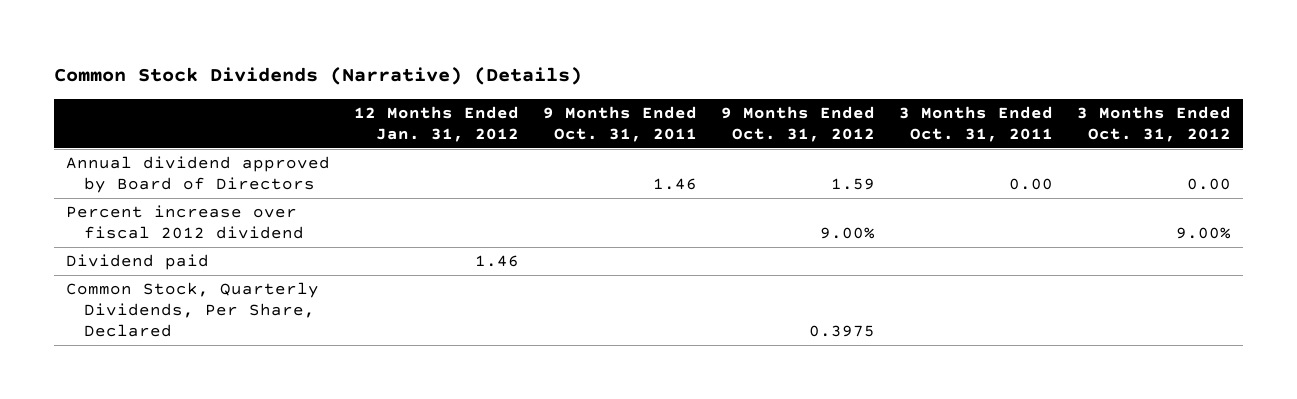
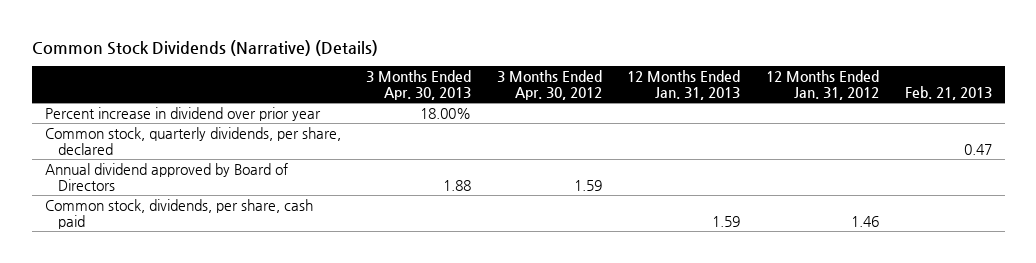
[542,105,697,142] 9 Months Ended Oct. 31, 2011 -> none
[720,105,875,142] 9 Months Ended Oct. 31, 2012 -> none
[898,105,1053,142] 3 Months Ended Oct. 31, 2011 -> none
[1076,105,1231,142] 3 Months Ended Oct. 31, 2012 -> none
none -> [366,69,472,100] 3 Months Ended Apr. 30, 2013
none -> [496,69,602,100] 3 Months Ended Apr. 30, 2012
none -> [627,69,741,100] 12 Months Ended Jan. 31, 2013
none -> [904,85,992,100] Feb. 21, 2013
none -> [44,106,321,121] Percent increase in dividend over prior year
none -> [44,126,341,155] Common stock, quarterly dividends, per share, declared
[65,205,305,240] Percent increase over fiscal 2012 dividend -> none
[65,282,319,338] Common Stock, Quarterly Dividends, Per Share, Declared -> none
[65,254,209,271] Dividend paid -> [44,198,313,229] Common stock, dividends, per share, cash paid

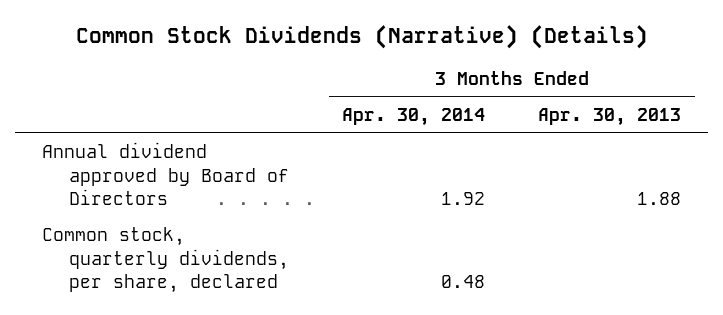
[496,69,602,100] 3 Months Ended Apr. 30, 2012 -> none
[627,69,741,100] 12 Months Ended Jan. 31, 2013 -> none
[766,69,880,100] 12 Months Ended Jan. 31, 2012 -> none
[904,85,992,100] Feb. 21, 2013 -> none
none -> [342,108,486,127] Apr. 30, 2014
[44,106,321,121] Percent increase in dividend over prior year -> none
[44,198,313,229] Common stock, dividends, per share, cash paid -> none
[44,126,341,155] Common stock, quarterly dividends, per share, declared -> [41,227,289,294] Common stock, quarterly dividends, per share, declared

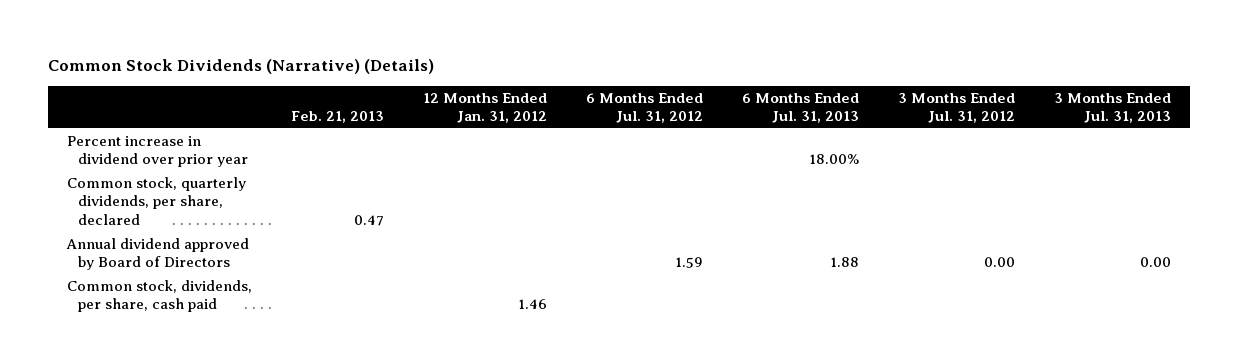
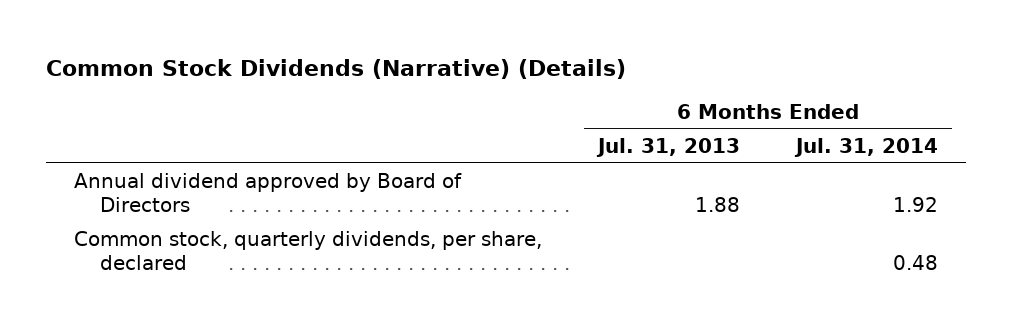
[291,111,385,124] Feb. 21, 2013 -> none
[422,92,547,124] 12 Months Ended Jan. 31, 2012 -> none
[585,92,703,124] 6 Months Ended Jul. 31, 2012 -> none
[897,92,1015,124] 3 Months Ended Jul. 31, 2012 -> none
[1053,92,1171,124] 3 Months Ended Jul. 31, 2013 -> none
none -> [793,137,938,157] Jul. 31, 2014
[67,135,249,168] Percent increase in dividend over prior year -> none
[67,279,253,313] Common stock, dividends, per share, cash paid -> none
[67,176,247,225] Common stock, quarterly dividends, per share, declared -> [73,231,542,271] Common stock, quarterly dividends, per share, declared

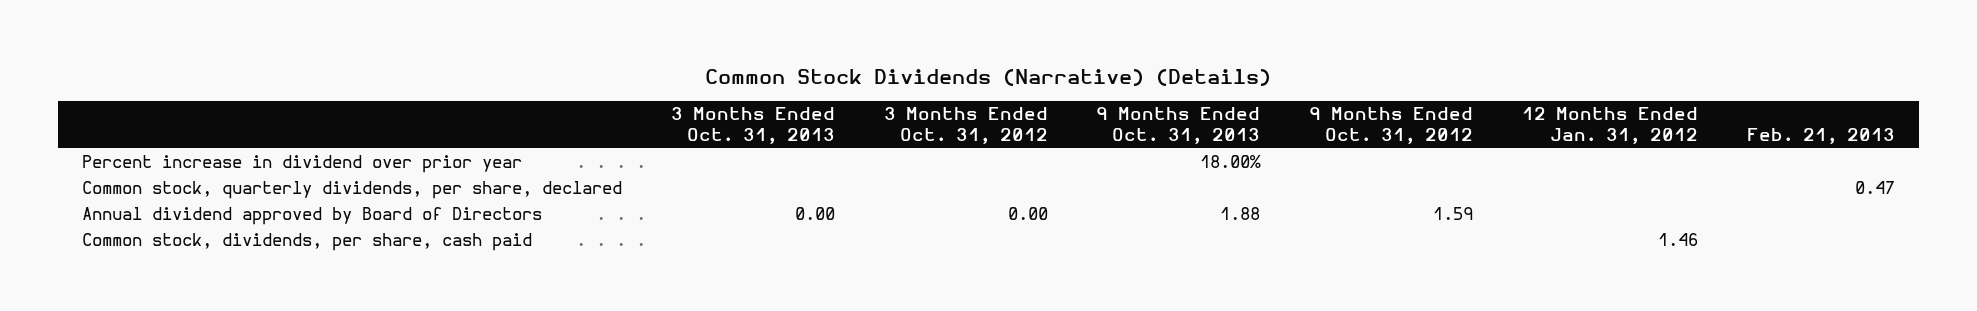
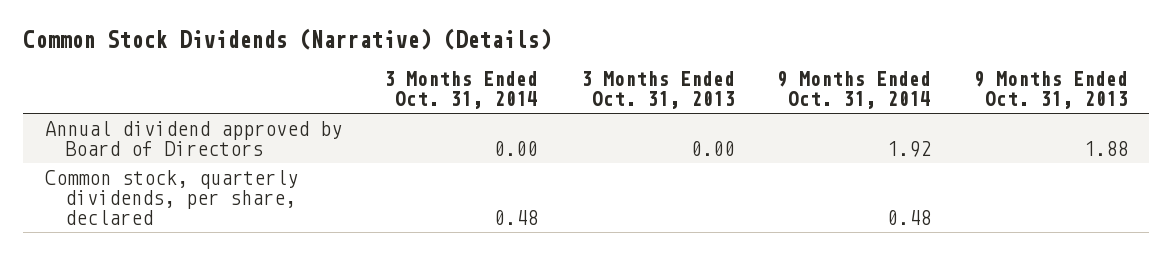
[883,107,1048,145] 3 Months Ended Oct. 31, 2012 -> none
[1309,107,1474,145] 9 Months Ended Oct. 31, 2012 -> none
[1521,107,1698,145] 12 Months Ended Jan. 31, 2012 -> none
[1746,128,1895,145] Feb. 21, 2013 -> none
none -> [384,70,539,110] 3 Months Ended Oct. 31, 2014
none -> [777,70,932,110] 9 Months Ended Oct. 31, 2014
[81,155,522,174] Percent increase in dividend over prior year -> none
[81,233,532,252] Common stock, dividends, per share, cash paid -> none
[81,181,622,200] Common stock, quarterly dividends, per share, declared -> [44,169,298,226] Common stock, quarterly dividends, per share, declared

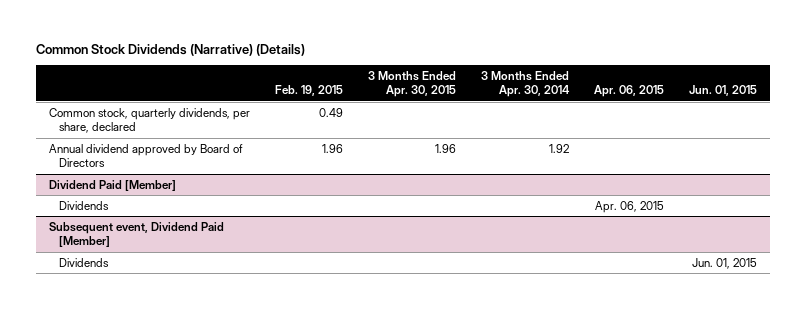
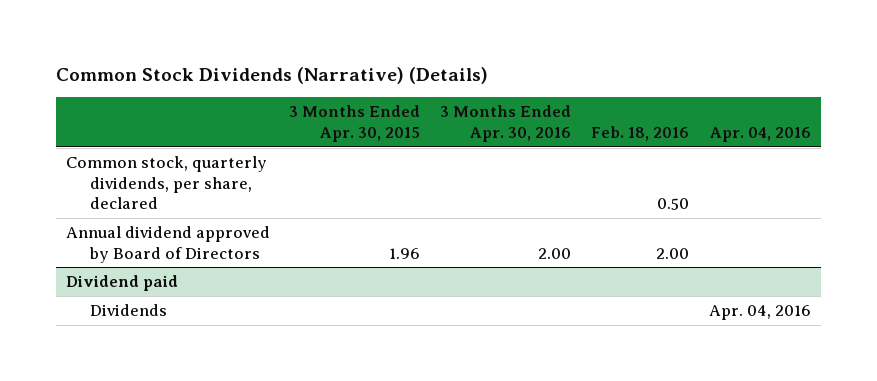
[274,85,343,97] Feb. 19, 2015 -> none
[481,71,571,98] 3 Months Ended Apr. 30, 2014 -> none
[594,85,665,98] Apr. 06, 2015 -> none
[689,85,758,97] Jun. 01, 2015 -> none
none -> [440,105,572,143] 3 Months Ended Apr. 30, 2016
none -> [591,126,690,142] Feb. 18, 2016
none -> [710,127,812,143] Apr. 04, 2016
[48,179,176,191] Dividend Paid [Member] -> [65,274,178,291] Dividend paid
[48,221,224,248] Subsequent event, Dividend Paid [Member] -> none
[59,257,110,267] Dividends -> none

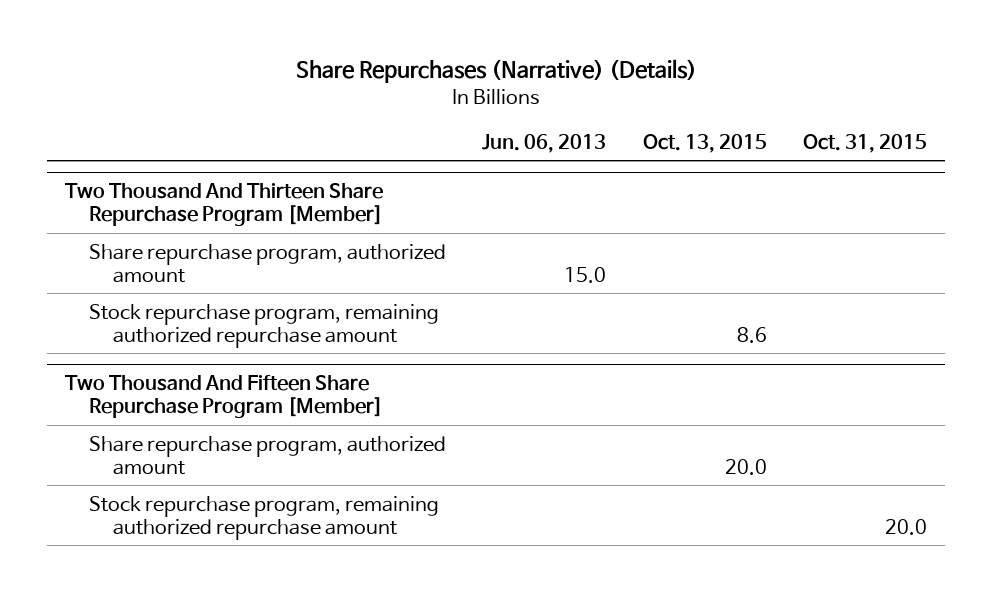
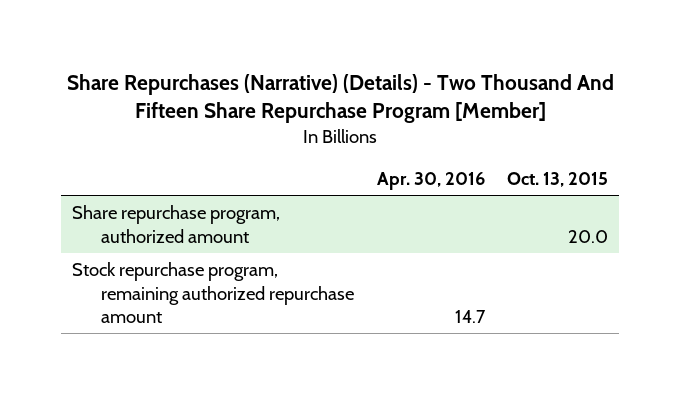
[296,59,698,84] Share Repurchases (Narrative) (Details) -> [67,73,615,124] Share Repurchases (Narrative) (Details) - Two Thousand And Fifteen Share Repurchase Program [Member]
[482,133,607,153] Jun. 06, 2013 -> none
[802,133,927,153] Oct. 31, 2015 -> none
none -> [376,171,485,190] Apr. 30, 2016
[65,183,384,226] Two Thousand And Thirteen Share Repurchase Program [Member] -> none
[89,243,447,283] Share repurchase program, authorized amount -> none
[89,303,440,348] Stock repurchase program, remaining authorized repurchase amount -> none
[65,375,384,418] Two Thousand And Fifteen Share Repurchase Program [Member] -> none

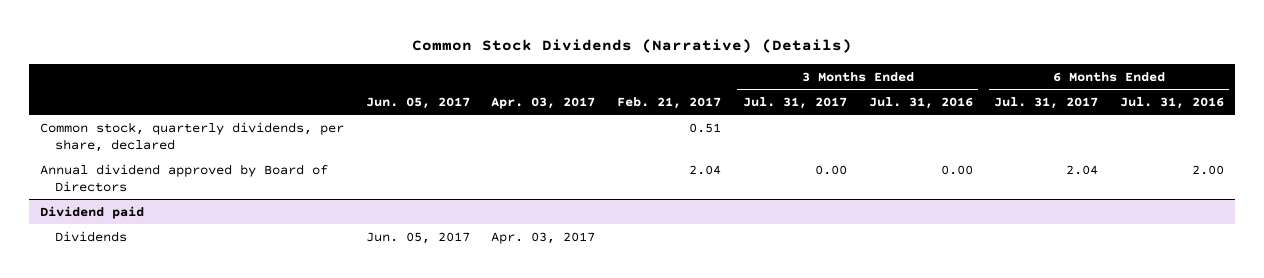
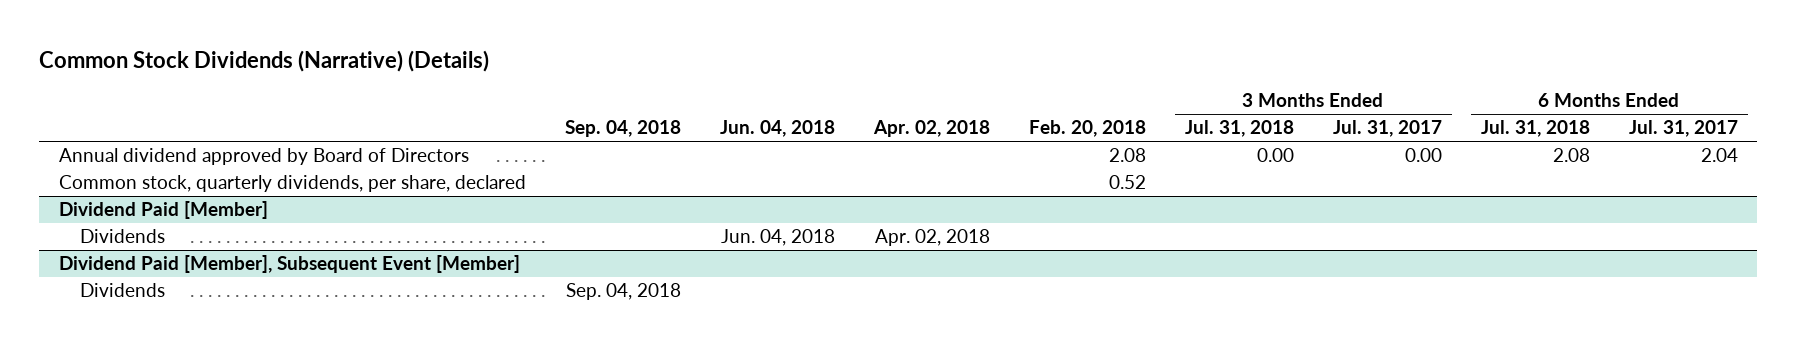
[365,96,470,109] Jun. 05, 2017 -> none
[491,96,596,109] Apr. 03, 2017 -> none
[617,96,722,109] Feb. 21, 2017 -> none
[868,96,973,109] Jul. 31, 2016 -> none
[1120,96,1225,109] Jul. 31, 2016 -> none
none -> [564,120,681,138] Sep. 04, 2018
none -> [719,120,835,138] Jun. 04, 2018
none -> [872,120,990,138] Apr. 02, 2018
none -> [1028,120,1146,138] Feb. 20, 2018
none -> [1184,120,1294,138] Jul. 31, 2018
none -> [1480,120,1590,138] Jul. 31, 2018
[39,121,344,152] Common stock, quarterly dividends, per share, declared -> [58,175,526,193] Common stock, quarterly dividends, per share, declared
[39,205,144,219] Dividend paid -> [58,201,268,220] Dividend Paid [Member]
none -> [58,255,520,274] Dividend Paid [Member], Subsequent Event [Member]
none -> [79,283,165,298] Dividends

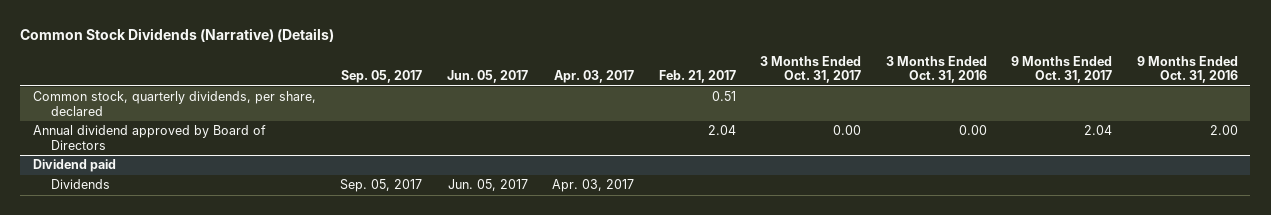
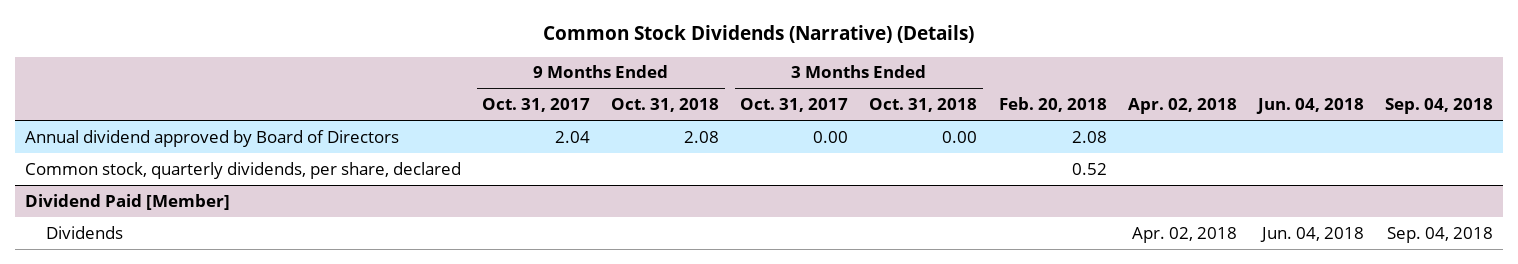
[341,70,423,84] Sep. 05, 2017 -> none
[446,70,528,84] Jun. 05, 2017 -> none
[554,70,635,84] Apr. 03, 2017 -> none
[658,70,736,84] Feb. 21, 2017 -> none
[885,56,987,84] 3 Months Ended Oct. 31, 2016 -> none
[1136,56,1238,84] 9 Months Ended Oct. 31, 2016 -> none
none -> [611,98,720,113] Oct. 31, 2018
none -> [869,98,978,113] Oct. 31, 2018
none -> [998,97,1107,113] Feb. 20, 2018
none -> [1127,98,1237,115] Apr. 02, 2018
none -> [1255,98,1364,115] Jun. 04, 2018
none -> [1384,98,1493,115] Sep. 04, 2018
[32,91,316,116] Common stock, quarterly dividends, per share, declared -> [25,161,462,179] Common stock, quarterly dividends, per share, declared
[32,159,116,173] Dividend paid -> [25,193,231,210] Dividend Paid [Member]

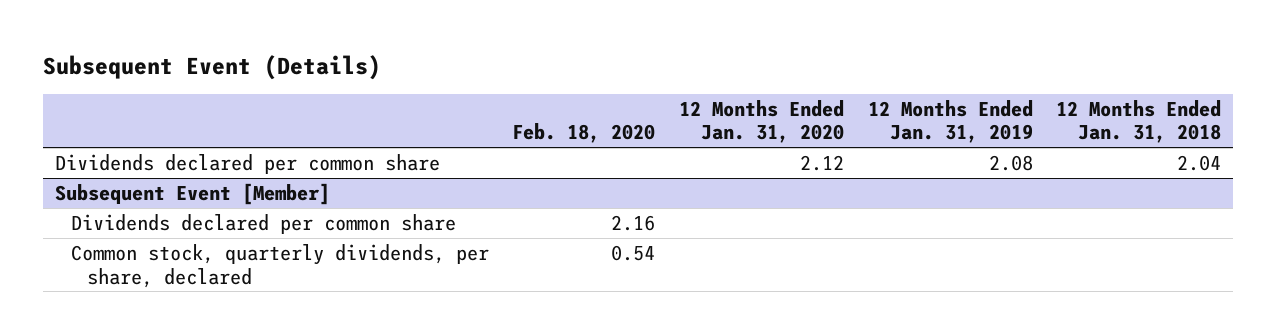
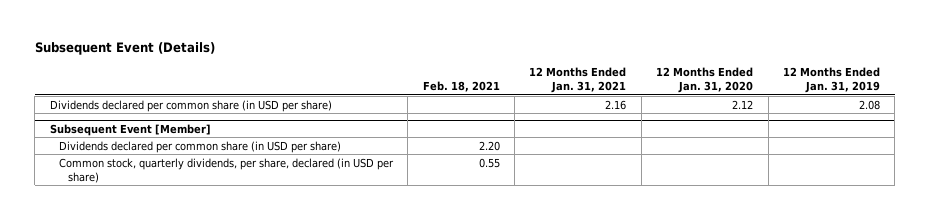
[512,123,656,144] Feb. 18, 2020 -> none
[1056,99,1222,144] 12 Months Ended Jan. 31, 2018 -> none
none -> [422,81,500,93] Feb. 18, 2021
none -> [529,67,627,94] 12 Months Ended Jan. 31, 2021
[54,153,440,174] Dividends declared per common share -> [49,99,332,112] Dividends declared per common share (in USD per share)
[70,213,456,234] Dividends declared per common share -> [58,140,341,153] Dividends declared per common share (in USD per share)
[70,243,489,288] Common stock, quarterly dividends, per share, declared -> [58,157,394,183] Common stock, quarterly dividends, per share, declared (in USD per share)

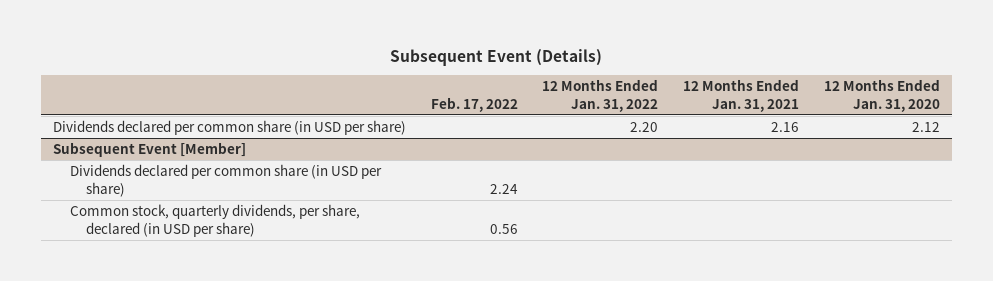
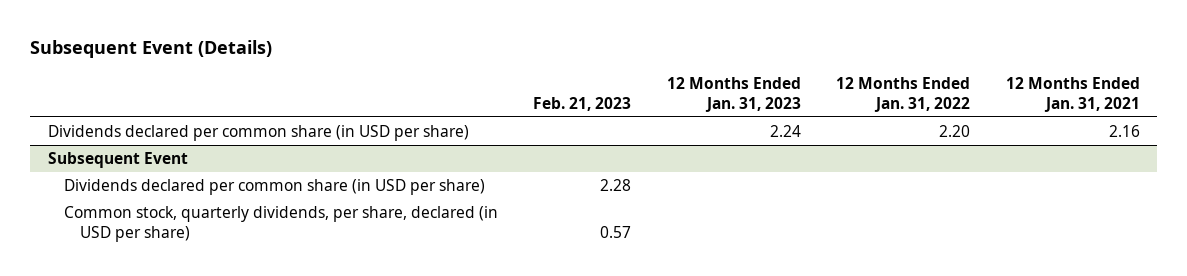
[430,96,518,112] Feb. 17, 2022 -> none
[823,79,940,112] 12 Months Ended Jan. 31, 2020 -> none
none -> [533,97,632,112] Feb. 21, 2023
none -> [666,76,801,113] 12 Months Ended Jan. 31, 2023
[52,142,246,158] Subsequent Event [Member] -> [47,151,188,168] Subsequent Event

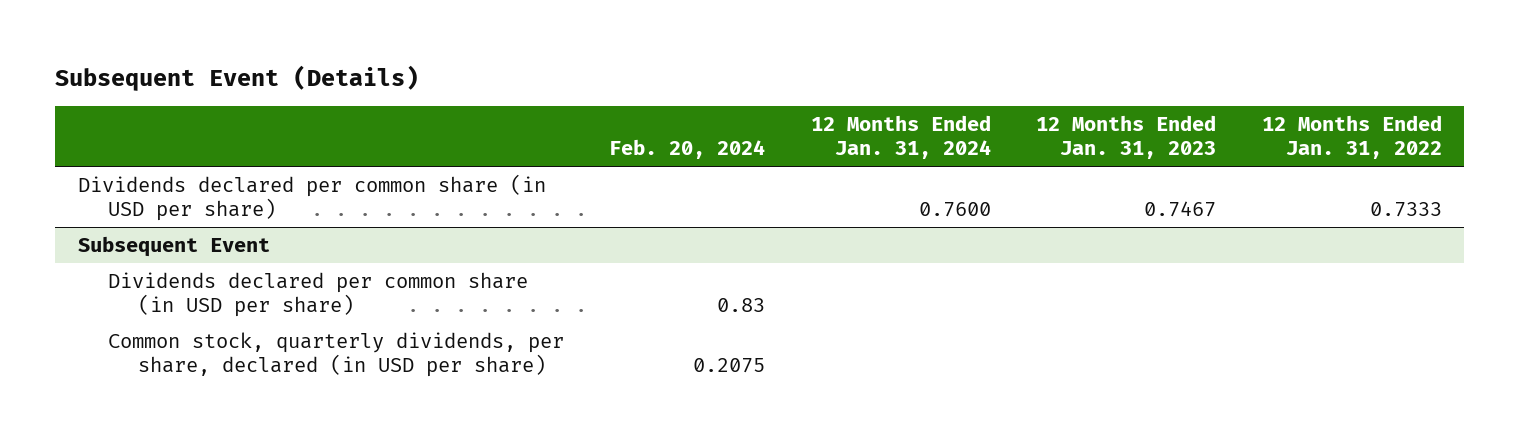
[533,97,632,112] Feb. 21, 2023 -> none
[1005,76,1140,113] 12 Months Ended Jan. 31, 2021 -> none
none -> [609,139,766,160] Feb. 20, 2024
none -> [810,114,991,160] 12 Months Ended Jan. 31, 2024
[769,124,801,137] 2.24 -> [1144,201,1217,218] 0.7467
[939,124,971,137] 2.20 -> [1369,202,1442,218] 0.7333

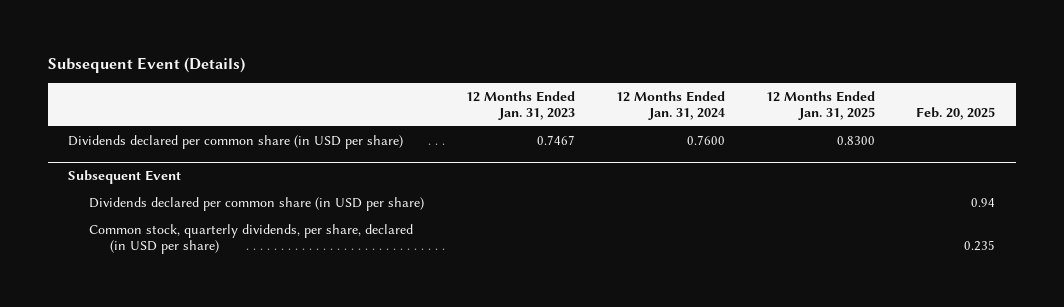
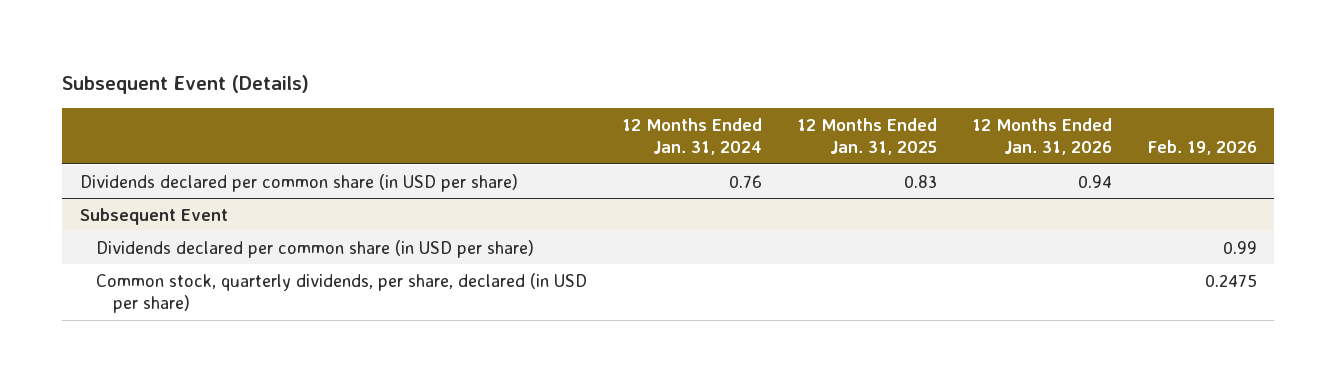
[465,90,575,121] 12 Months Ended Jan. 31, 2023 -> none
[916,107,996,121] Feb. 20, 2025 -> none
none -> [972,117,1113,156] 12 Months Ended Jan. 31, 2026
none -> [1147,140,1257,156] Feb. 19, 2026
[686,134,725,145] 0.7600 -> [729,174,763,188] 0.76
[837,135,876,145] 0.8300 -> [904,174,938,188] 0.83

